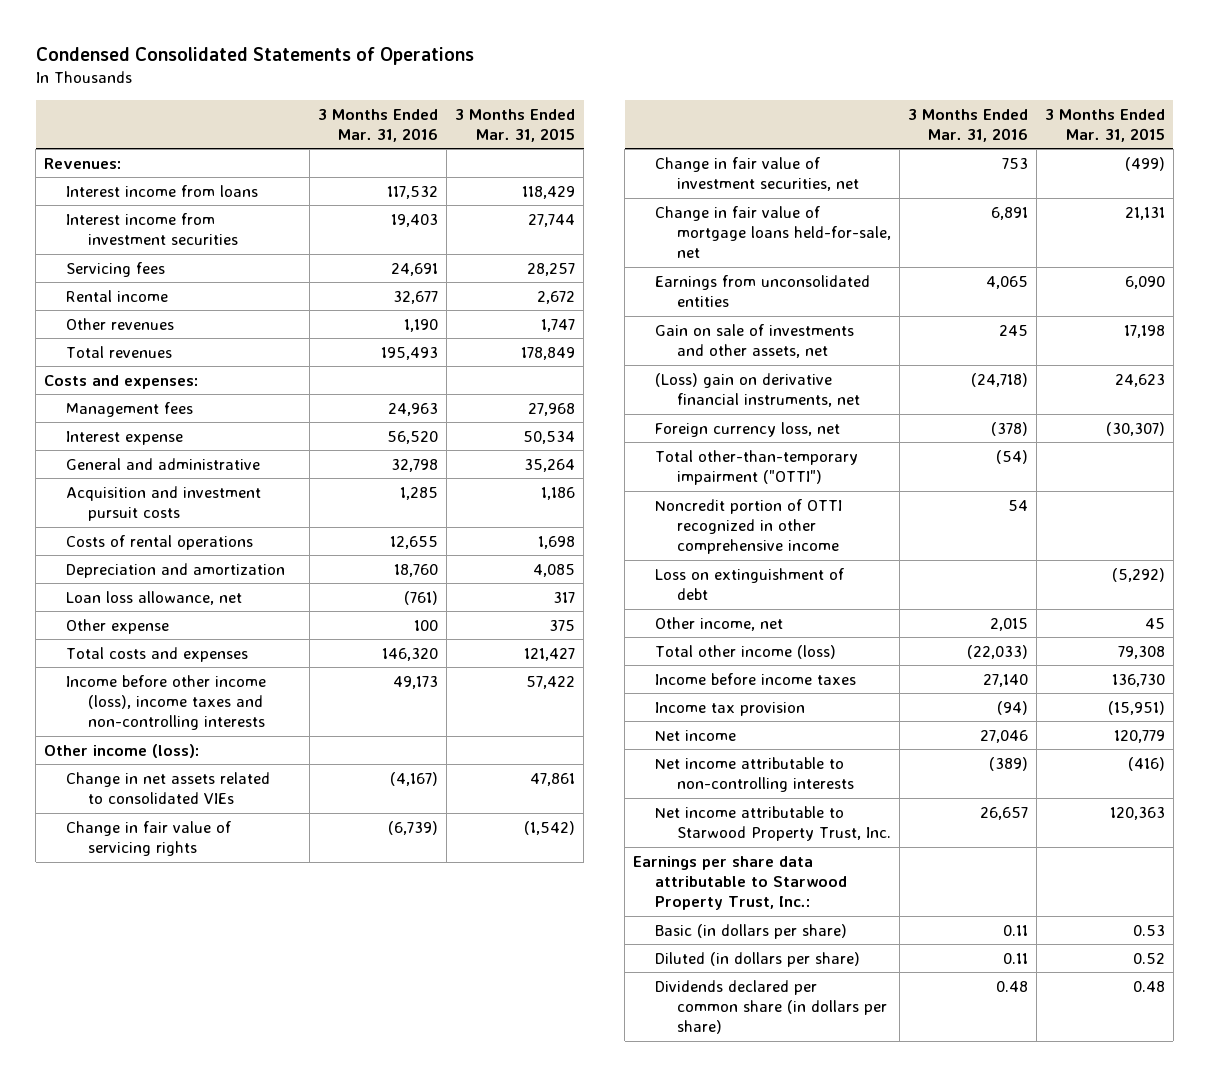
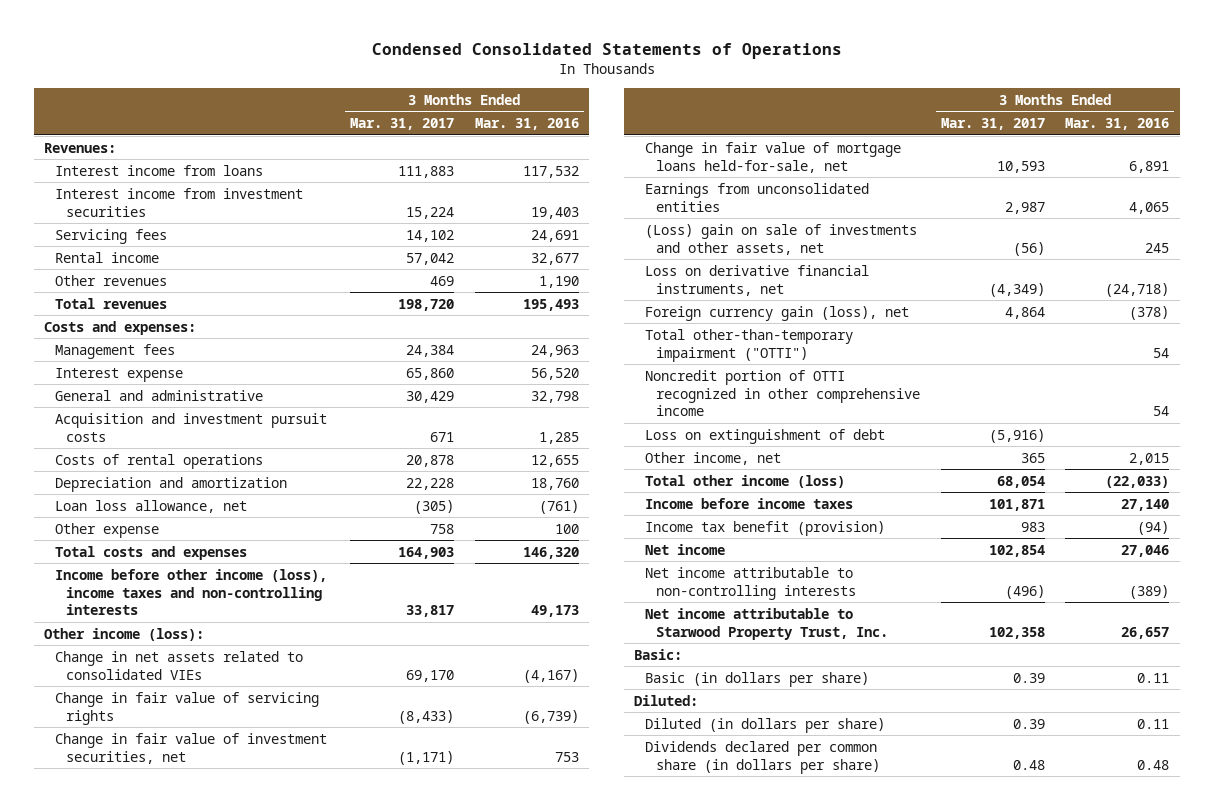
[455,108,576,142] 3 Months Ended Mar. 31, 2015 -> none
none -> [350,117,455,130] Mar. 31, 2017
[655,323,855,358] Gain on sale of investments and other assets, net -> [645,223,918,255] (Loss) gain on sale of investments and other assets, net
[655,372,860,407] (Loss) gain on derivative financial instruments, net -> [645,264,870,296] Loss on derivative financial instruments, net
[655,421,841,437] Foreign currency loss, net -> [645,305,910,321] Foreign currency gain (loss), net
[995,449,1028,464] (54) -> [1153,347,1170,358] 54
[655,701,806,716] Income tax provision -> [645,520,886,536] Income tax benefit (provision)
[633,855,848,911] Earnings per share data attributable to Starwood Property Trust, Inc.: -> none
none -> [634,648,683,660] Basic:
none -> [634,694,699,706] Diluted:

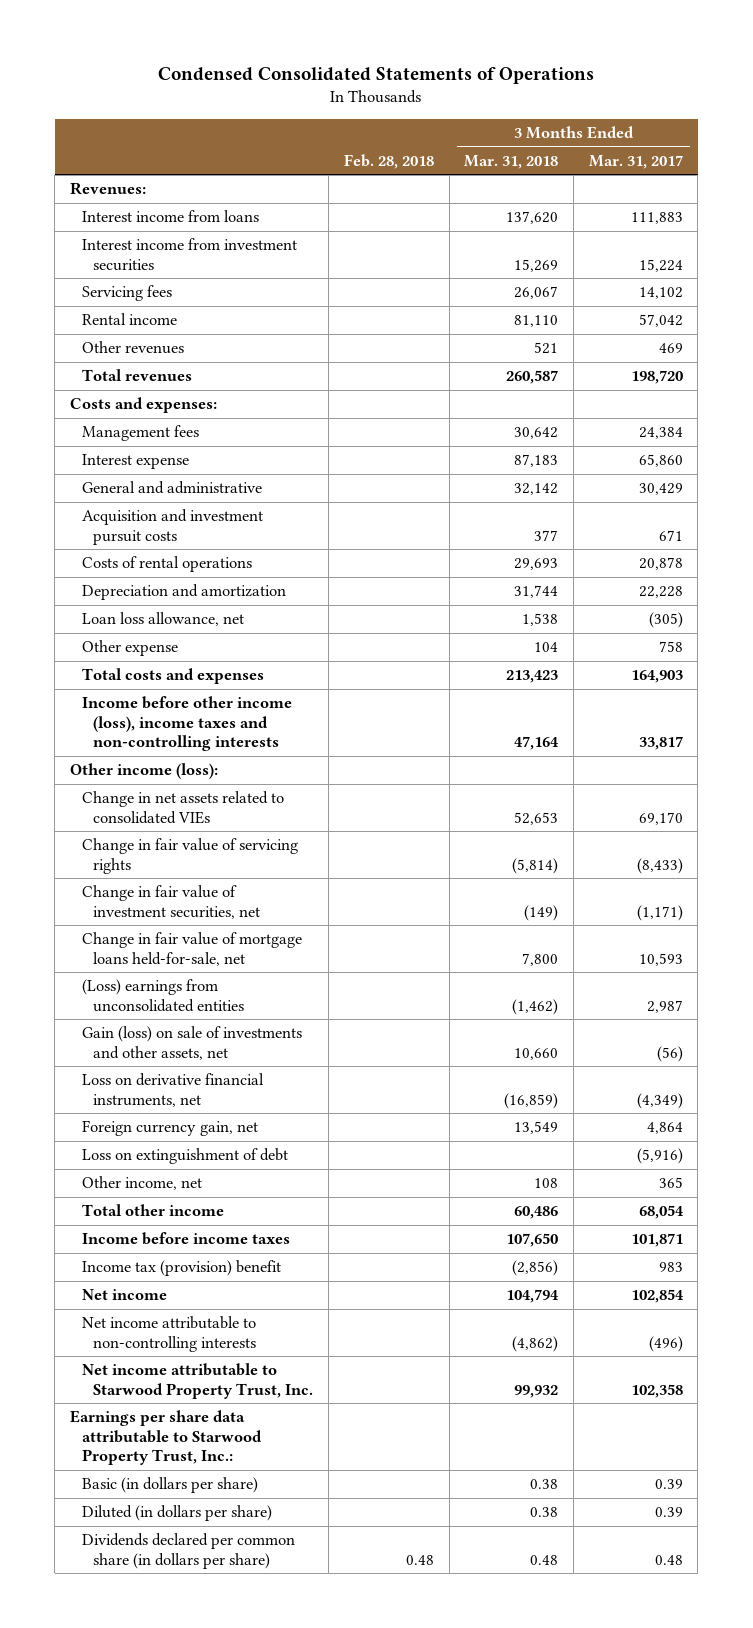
[474,117,579,130] Mar. 31, 2016 -> none
none -> [343,153,434,169] Feb. 28, 2018
none -> [464,154,559,169] Mar. 31, 2018
[645,182,870,212] Earnings from unconsolidated entities -> [81,979,245,1012] (Loss) earnings from unconsolidated entities
[645,223,918,255] (Loss) gain on sale of investments and other assets, net -> [81,1026,302,1060] Gain (loss) on sale of investments and other assets, net
[645,328,854,362] Total other-than-temporary impairment ("OTTI") -> none
[645,369,921,417] Noncredit portion of OTTI recognized in other comprehensive income -> none
[645,305,910,321] Foreign currency gain (loss), net -> [81,1120,258,1137] Foreign currency gain, net
[645,474,846,488] Total other income (loss) -> [81,1204,224,1217] Total other income
[645,520,886,536] Income tax benefit (provision) -> [81,1260,281,1277] Income tax (provision) benefit
[634,648,683,660] Basic: -> none
none -> [69,1410,262,1466] Earnings per share data attributable to Starwood Property Trust, Inc.:
[634,694,699,706] Diluted: -> none

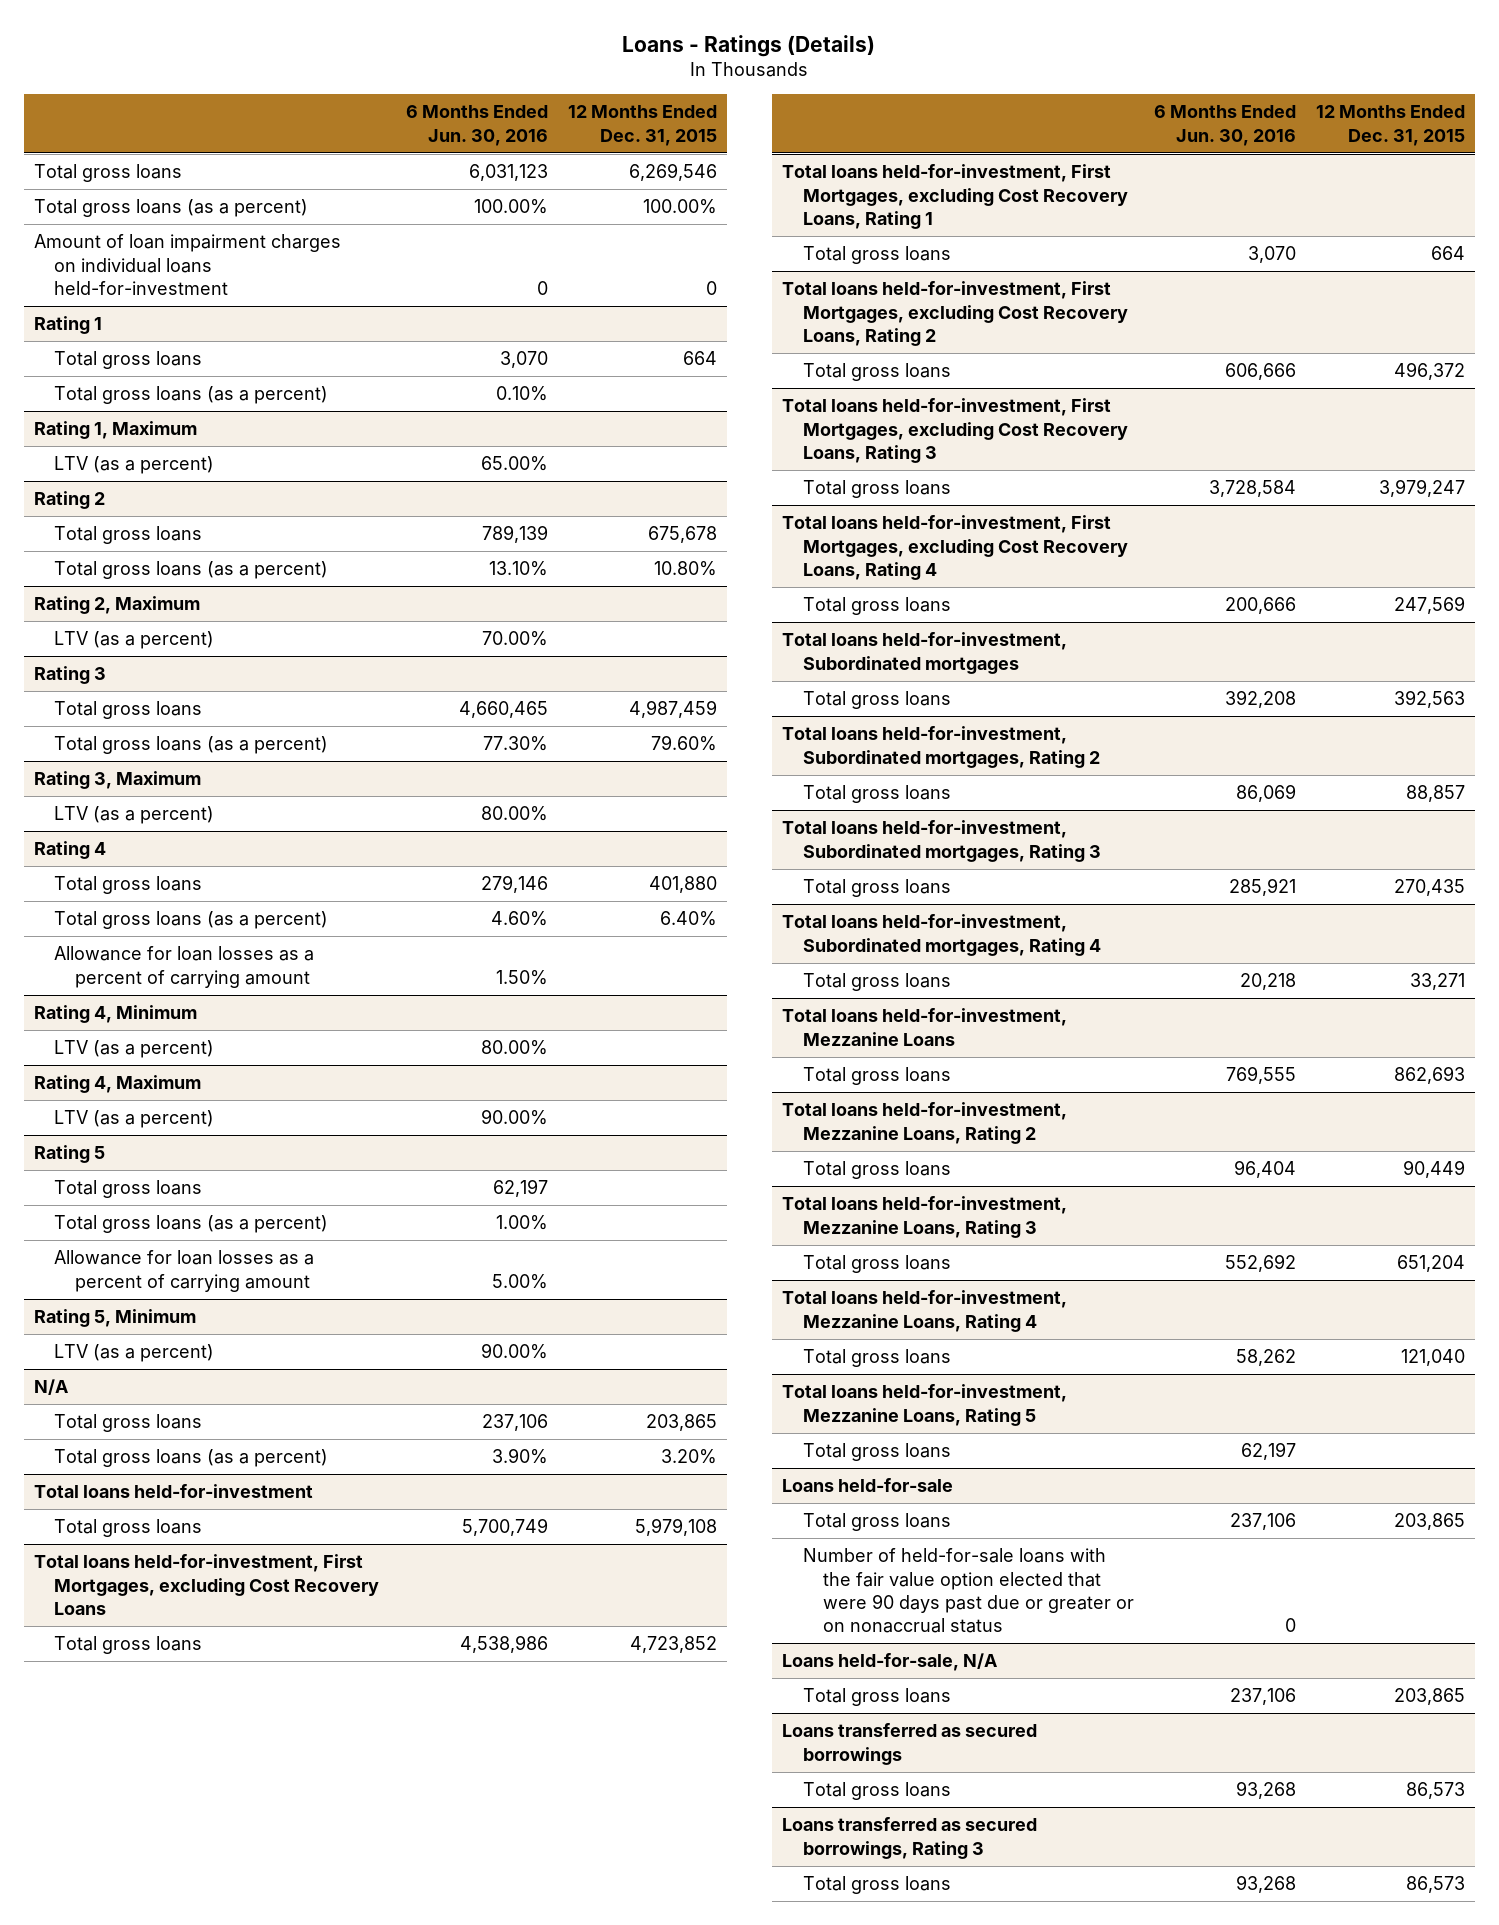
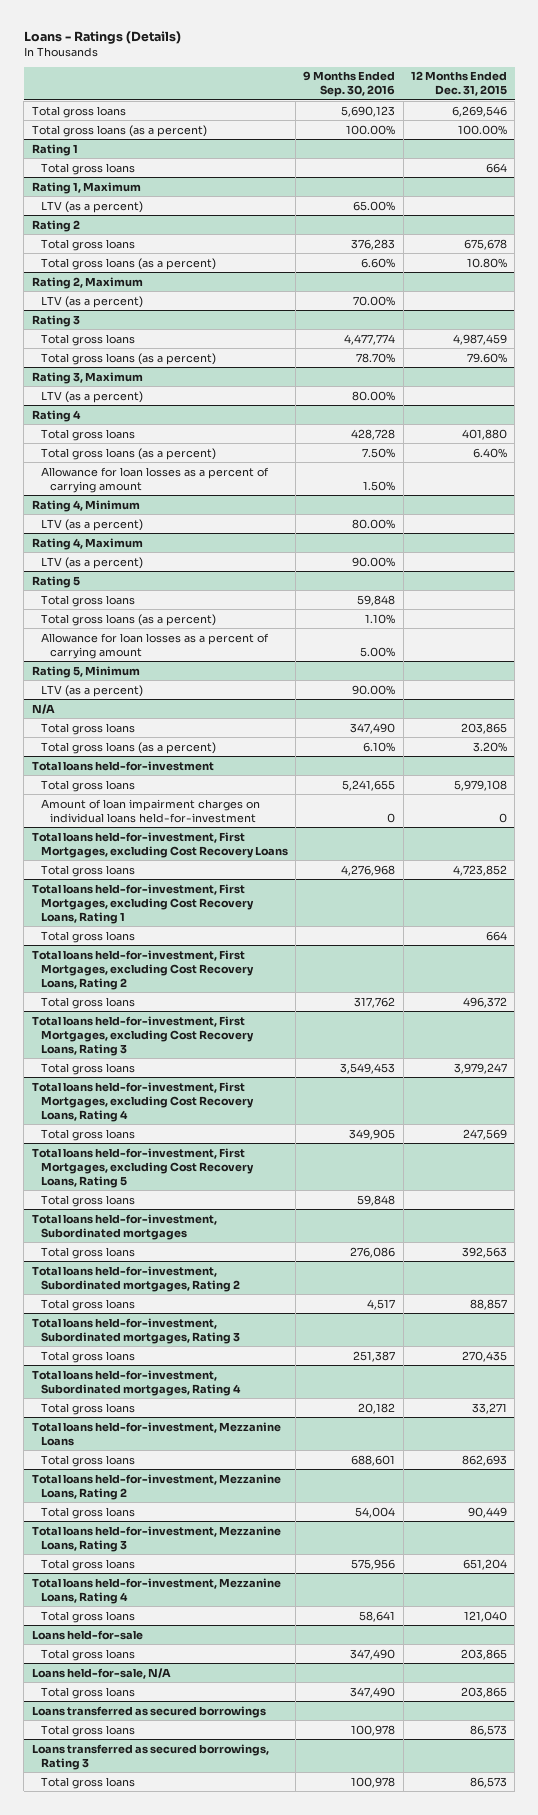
[405,105,548,146] 6 Months Ended Jun. 30, 2016 -> none
none -> [303,71,396,98] 9 Months Ended Sep. 30, 2016
[33,234,341,295] Amount of loan impairment charges on individual loans held-for-investment -> none
[54,386,329,405] Total gross loans (as a percent) -> none
none -> [40,798,260,823] Amount of loan impairment charges on individual loans held-for-investment
none -> [31,1147,254,1188] Total loans held-for-investment, First Mortgages, excluding Cost Recovery Loans, Rating 5
none -> [40,1194,135,1207] Total gross loans
[781,1384,1067,1426] Total loans held-for-investment, Mezzanine Loans, Rating 5 -> none
[802,1443,951,1462] Total gross loans -> none
[802,1548,1135,1634] Number of held-for-sale loans with the fair value option elected that were 90 days past due or greater or on nonaccrual status -> none

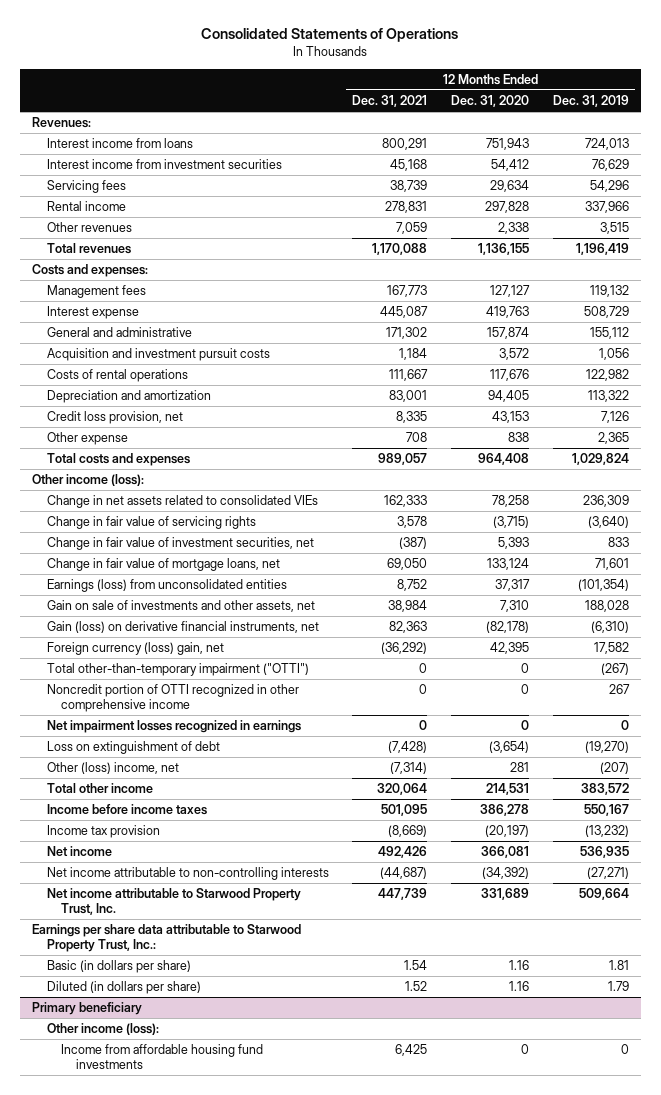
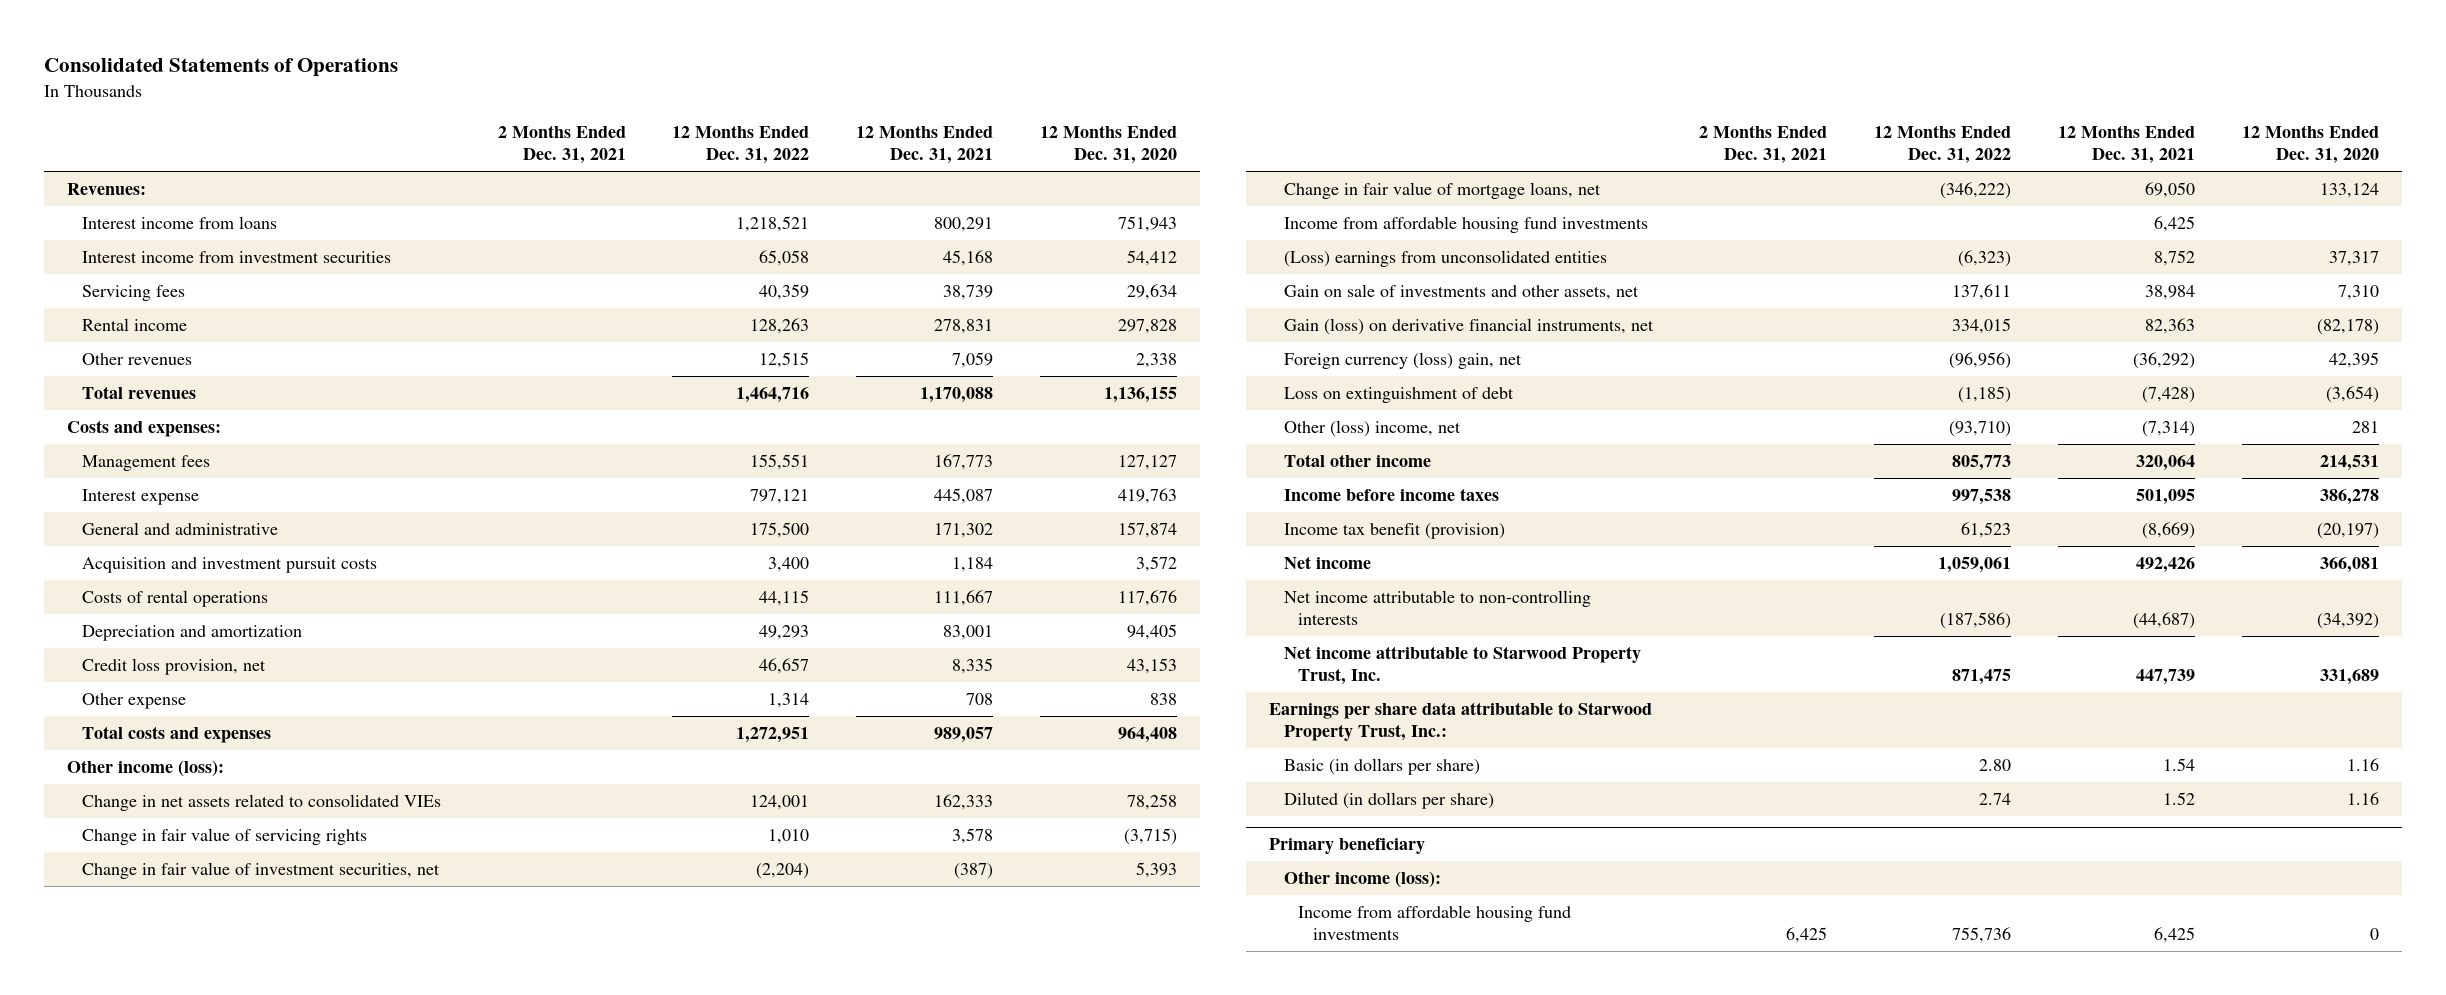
[552,95,629,108] Dec. 31, 2019 -> none
none -> [497,125,626,165] 2 Months Ended Dec. 31, 2021
none -> [672,125,810,165] 12 Months Ended Dec. 31, 2022
none -> [1283,215,1648,233] Income from affordable housing fund investments
[46,579,287,593] Earnings (loss) from unconsolidated entities -> [1283,249,1607,267] (Loss) earnings from unconsolidated entities
[46,663,309,677] Total other-than-temporary impairment ("OTTI") -> none
[46,684,299,712] Noncredit portion of OTTI recognized in other comprehensive income -> none
[46,720,301,734] Net impairment losses recognized in earnings -> none
[46,825,160,839] Income tax provision -> [1283,522,1505,539] Income tax benefit (provision)

